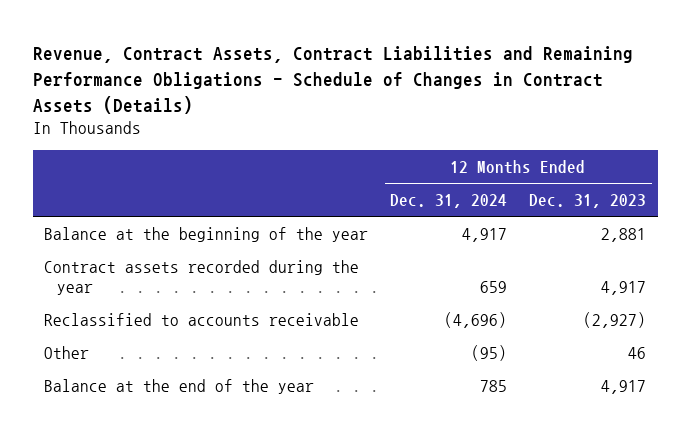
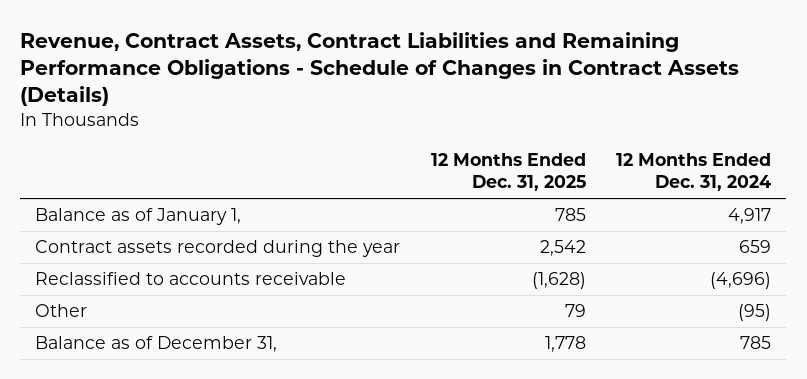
[529,193,647,208] Dec. 31, 2023 -> none
none -> [430,153,586,192] 12 Months Ended Dec. 31, 2025
[44,226,369,242] Balance at the beginning of the year -> [35,208,242,226] Balance as of January 1,
[44,378,315,394] Balance at the end of the year -> [35,336,278,353] Balance as of December 31,

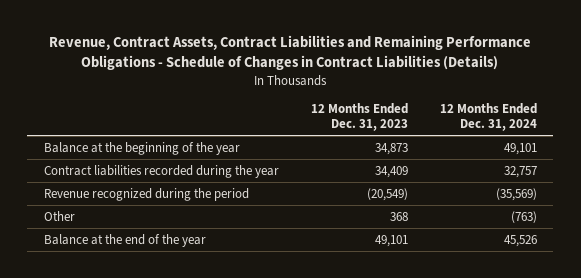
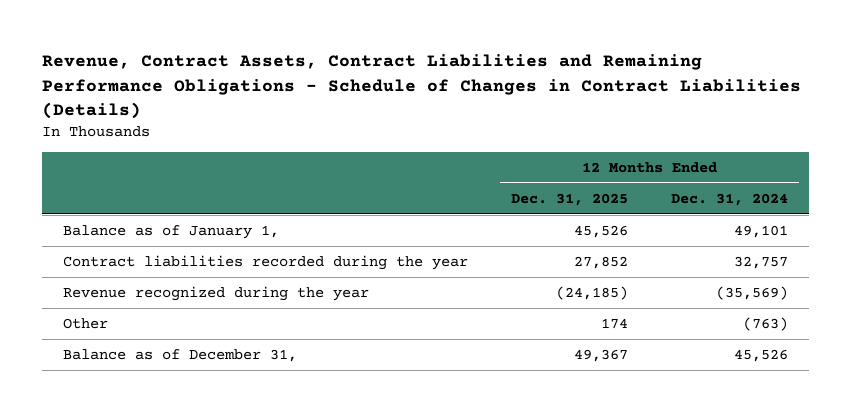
[310,103,408,132] 12 Months Ended Dec. 31, 2023 -> none
none -> [511,192,629,206] Dec. 31, 2025
[43,141,240,155] Balance at the beginning of the year -> [63,225,280,240] Balance as of January 1,
[43,187,249,201] Revenue recognized during the period -> [63,286,370,302] Revenue recognized during the year
[43,233,206,247] Balance at the end of the year -> [63,349,298,363] Balance as of December 31,

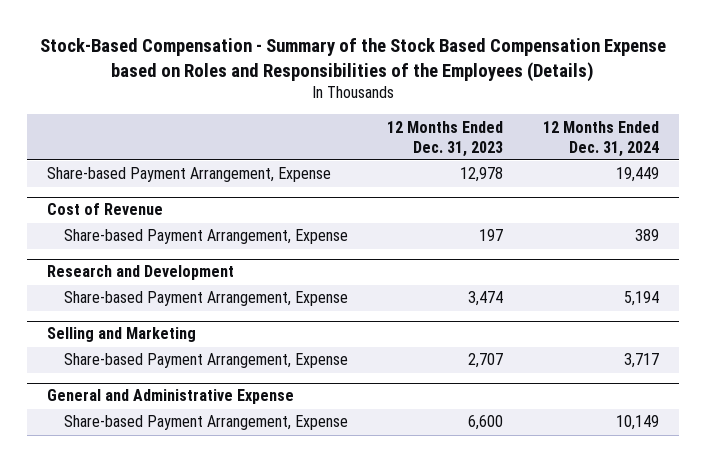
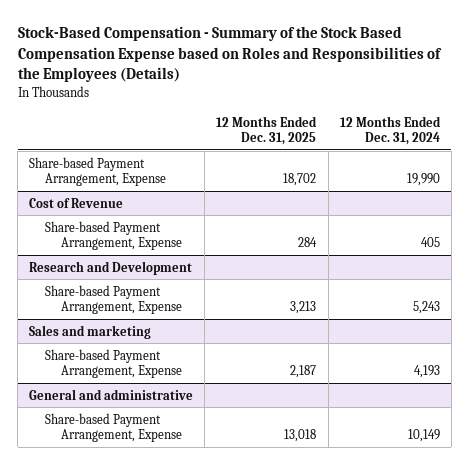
[387,120,504,157] 12 Months Ended Dec. 31, 2023 -> none
none -> [216,115,318,146] 12 Months Ended Dec. 31, 2025
[615,167,659,183] 19,449 -> [406,173,440,187] 19,990
[634,229,659,242] 389 -> [420,237,440,248] 405
[623,291,659,307] 5,194 -> [412,301,440,315] 5,243
[46,327,196,343] Selling and Marketing -> [29,324,152,339] Sales and marketing
[623,353,659,369] 3,717 -> [413,365,440,379] 4,193
[46,389,294,405] General and Administrative Expense -> [29,388,194,400] General and administrative

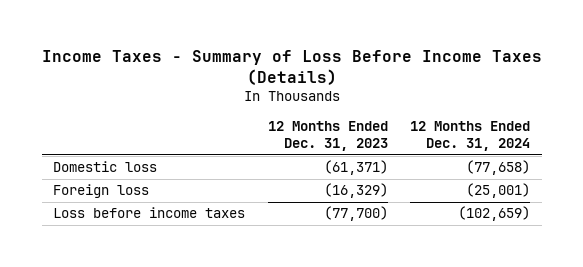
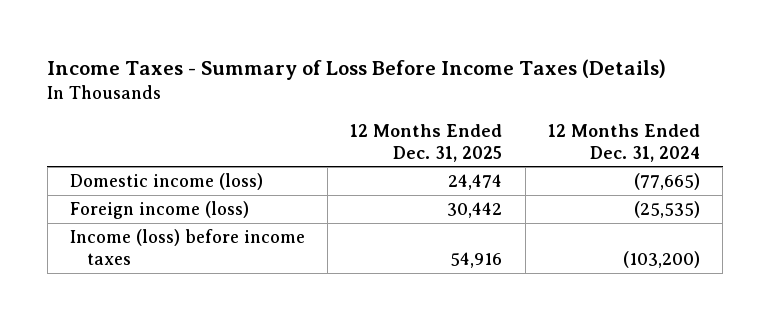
[267,121,388,152] 12 Months Ended Dec. 31, 2023 -> none
none -> [350,123,503,162] 12 Months Ended Dec. 31, 2025
[53,161,158,173] Domestic loss -> [69,172,263,190] Domestic income (loss)
[466,160,531,176] (77,658) -> [633,172,700,190] (77,665)
[53,184,150,199] Foreign loss -> [69,200,249,219] Foreign income (loss)
[466,183,531,199] (25,001) -> [633,200,700,218] (25,535)
[53,207,246,219] Loss before income taxes -> [69,228,305,266] Income (loss) before income taxes
[458,206,531,222] (102,659) -> [622,251,700,269] (103,200)

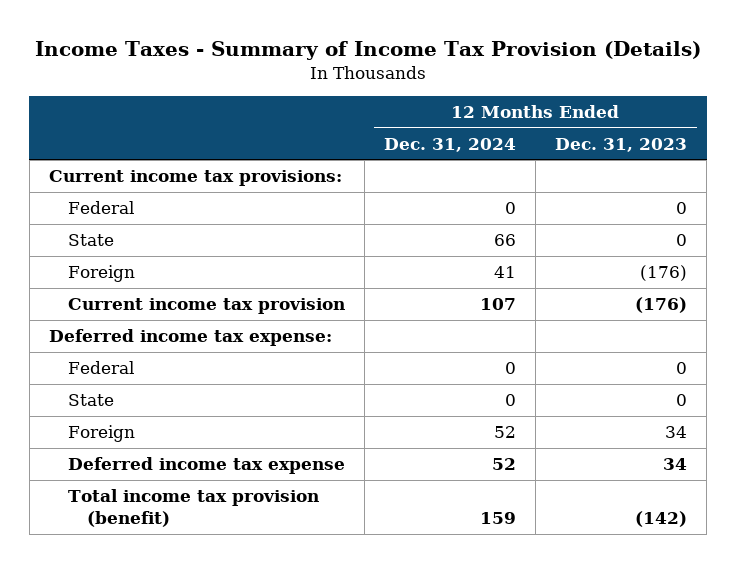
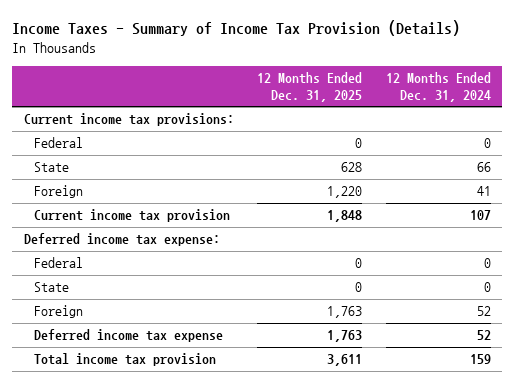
[555,137,688,152] Dec. 31, 2023 -> none
none -> [257,72,363,102] 12 Months Ended Dec. 31, 2025
[67,489,319,528] Total income tax provision (benefit) -> [33,353,216,367] Total income tax provision

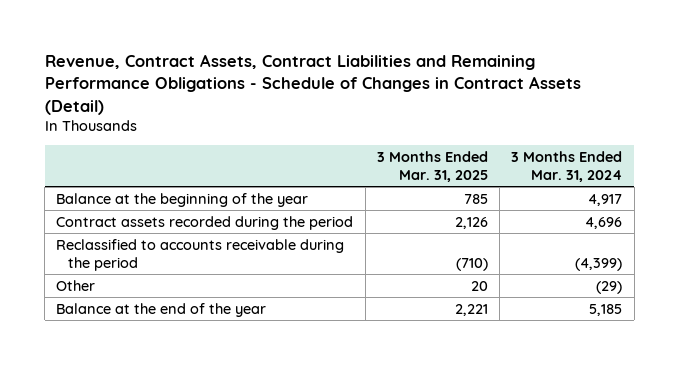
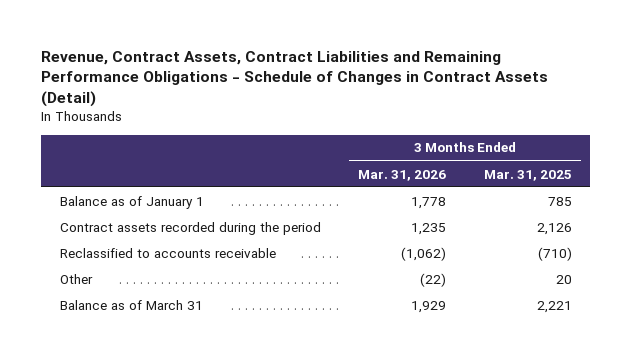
[511,150,623,183] 3 Months Ended Mar. 31, 2024 -> none
none -> [358,169,447,181] Mar. 31, 2026
[56,192,309,207] Balance at the beginning of the year -> [59,195,204,209] Balance as of January 1
[56,238,345,271] Reclassified to accounts receivable during the period -> [59,247,276,258] Reclassified to accounts receivable
[56,302,267,317] Balance at the end of the year -> [59,299,203,310] Balance as of March 31

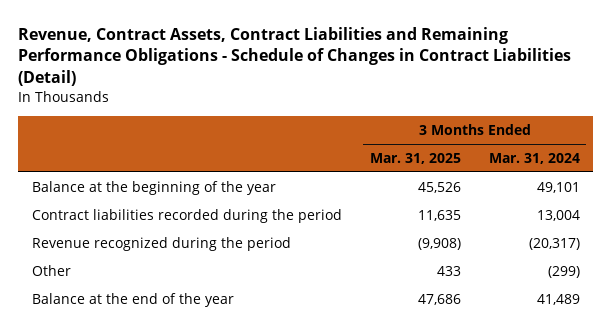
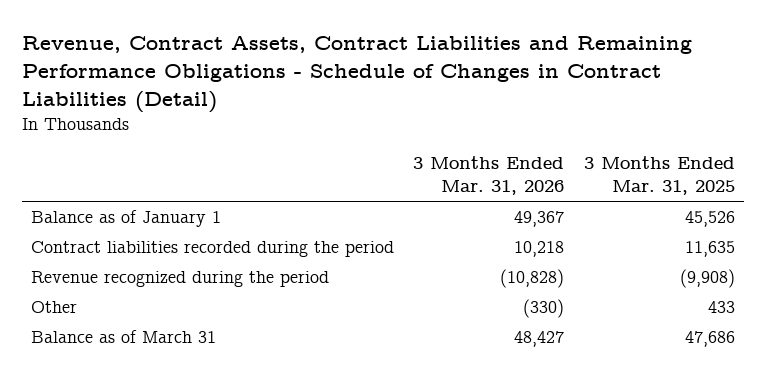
[488,152,580,164] Mar. 31, 2024 -> none
none -> [413,156,565,196] 3 Months Ended Mar. 31, 2026
[31,180,276,195] Balance at the beginning of the year -> [31,210,222,228] Balance as of January 1
[31,292,234,307] Balance at the end of the year -> [31,330,217,344] Balance as of March 31

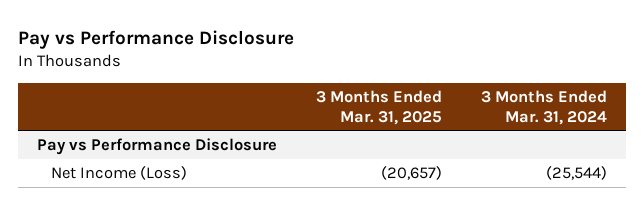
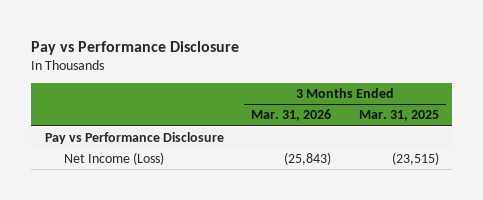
[480,90,607,125] 3 Months Ended Mar. 31, 2024 -> none
none -> [251,109,332,122] Mar. 31, 2026
[381,166,443,181] (20,657) -> [391,151,439,165] (23,515)

